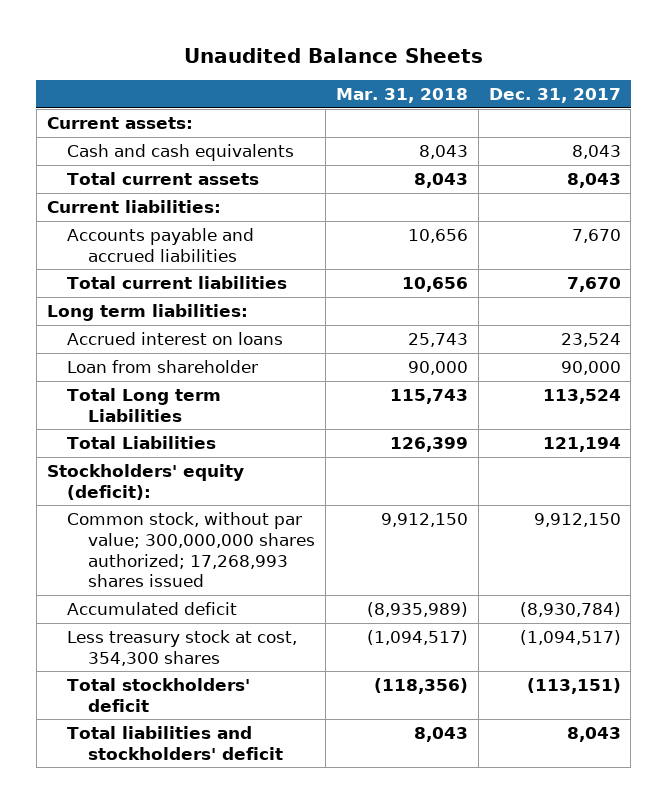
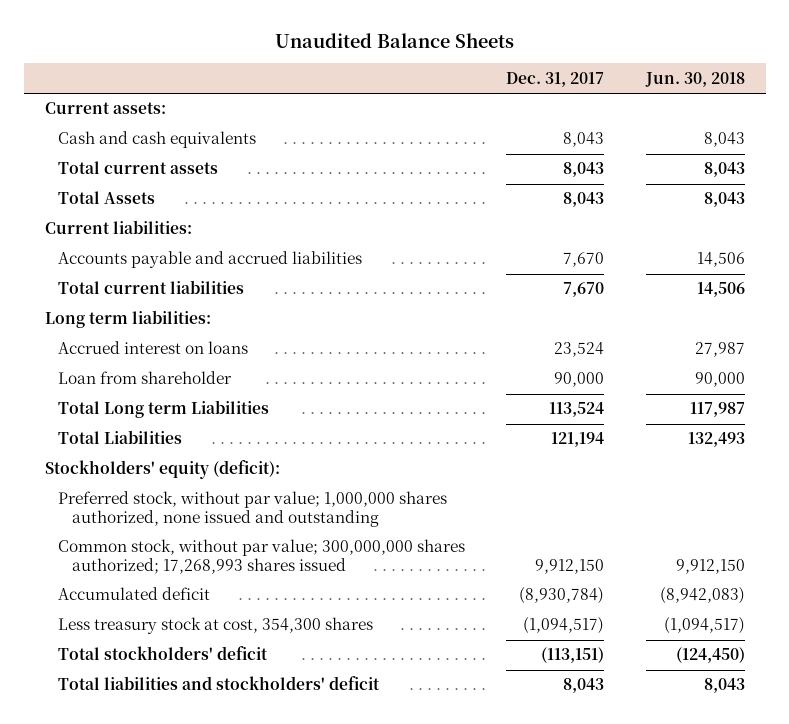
[335,88,468,104] Mar. 31, 2018 -> none
none -> [644,71,745,87] Jun. 30, 2018
none -> [58,191,156,205] Total Assets
none -> [58,491,448,528] Preferred stock, without par value; 1,000,000 shares authorized, none issued and outstanding

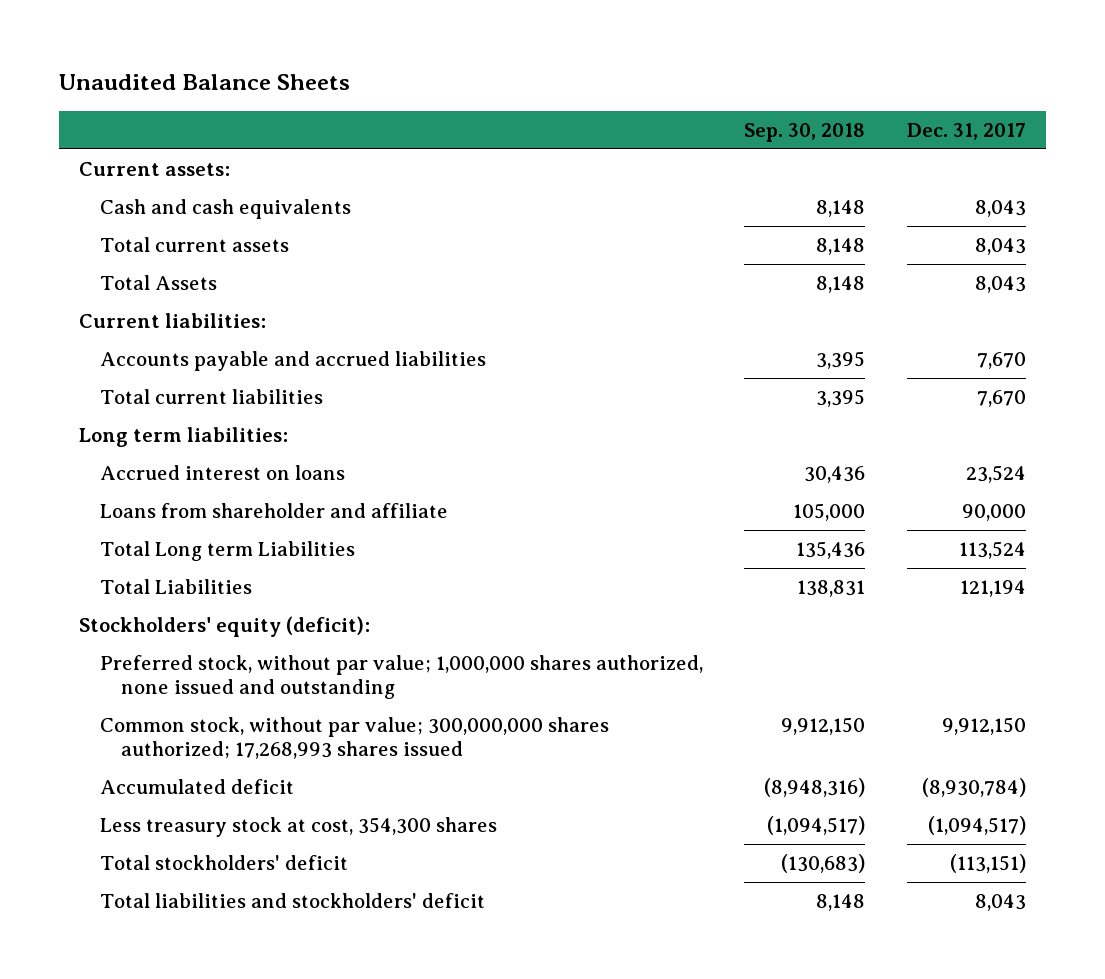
[644,71,745,87] Jun. 30, 2018 -> none
none -> [744,122,866,142] Sep. 30, 2018
[58,371,233,385] Loan from shareholder -> [100,502,449,518] Loans from shareholder and affiliate

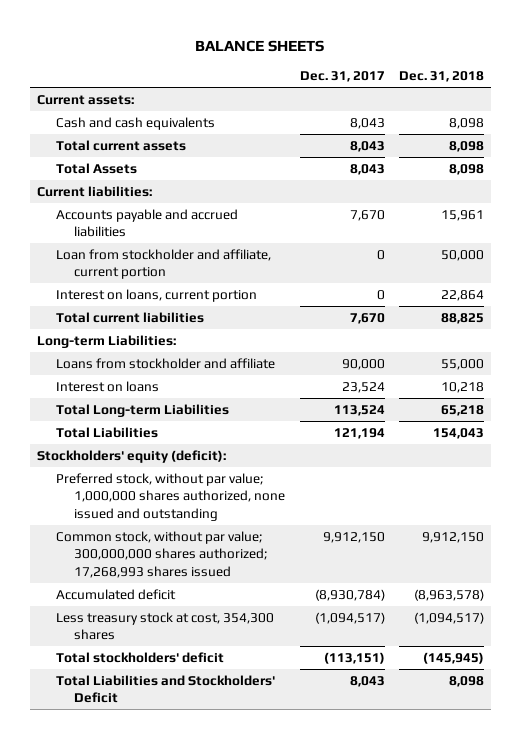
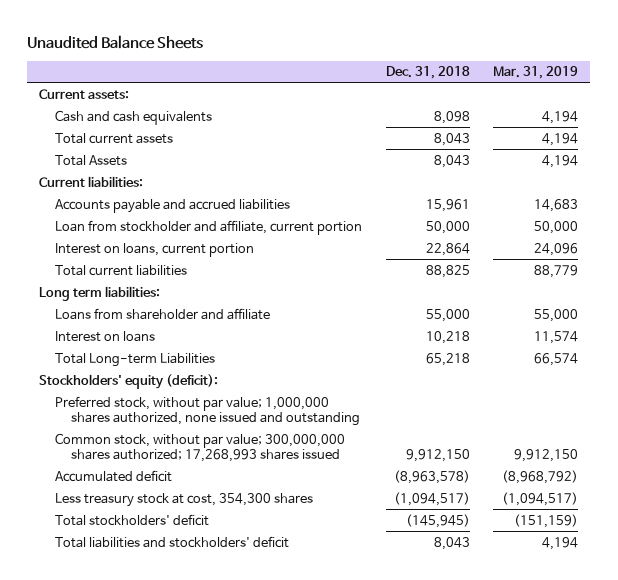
[195,39,325,52] BALANCE SHEETS -> [27,34,204,49] Unaudited Balance Sheets
[299,70,385,82] Dec. 31, 2017 -> none
none -> [493,66,579,80] Mar. 31, 2019
[448,140,484,152] 8,098 -> [433,132,470,146] 8,043
[448,163,484,175] 8,098 -> [433,154,470,168] 8,043
[36,334,176,348] Long-term Liabilities: -> [39,285,161,301] Long term liabilities:
[55,357,275,369] Loans from stockholder and affiliate -> [55,307,271,320] Loans from shareholder and affiliate
[55,426,158,438] Total Liabilities -> none
[55,674,275,704] Total Liabilities and Stockholders' Deficit -> [55,535,290,548] Total liabilities and stockholders' deficit
[448,675,484,687] 8,098 -> [433,536,470,550] 8,043

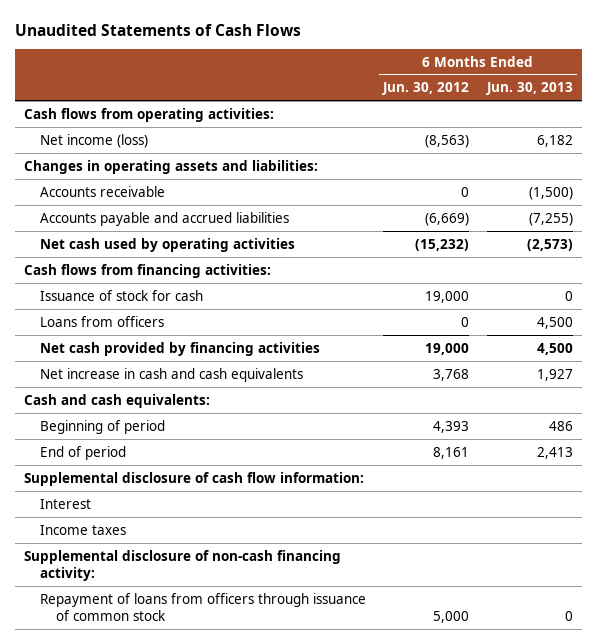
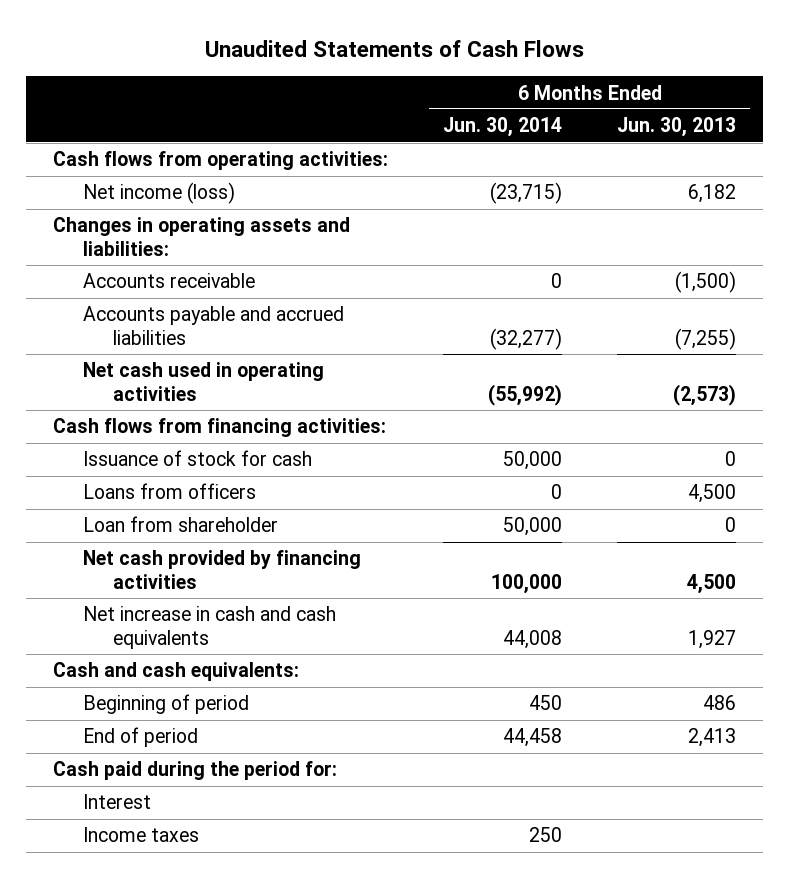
[382,82,470,96] Jun. 30, 2012 -> none
none -> [443,117,563,138] Jun. 30, 2014
[39,237,295,252] Net cash used by operating activities -> [83,362,325,402] Net cash used in operating activities
none -> [83,516,279,533] Loan from shareholder
[23,471,364,486] Supplemental disclosure of cash flow information: -> none
none -> [53,761,338,781] Cash paid during the period for:
[23,549,341,581] Supplemental disclosure of non-cash financing activity: -> none
[39,592,366,621] Repayment of loans from officers through issuance of common stock -> none

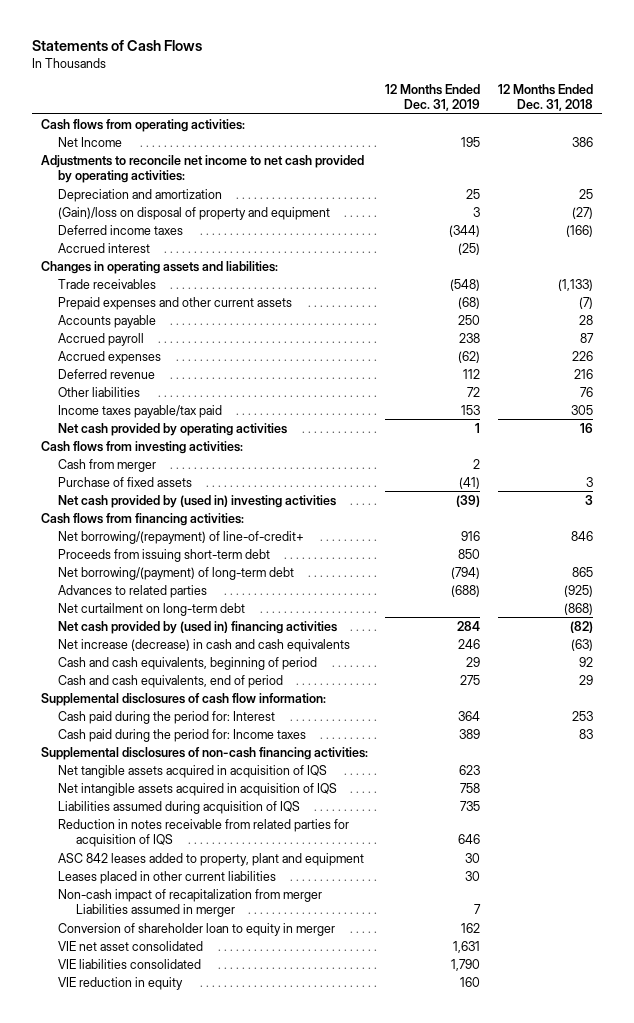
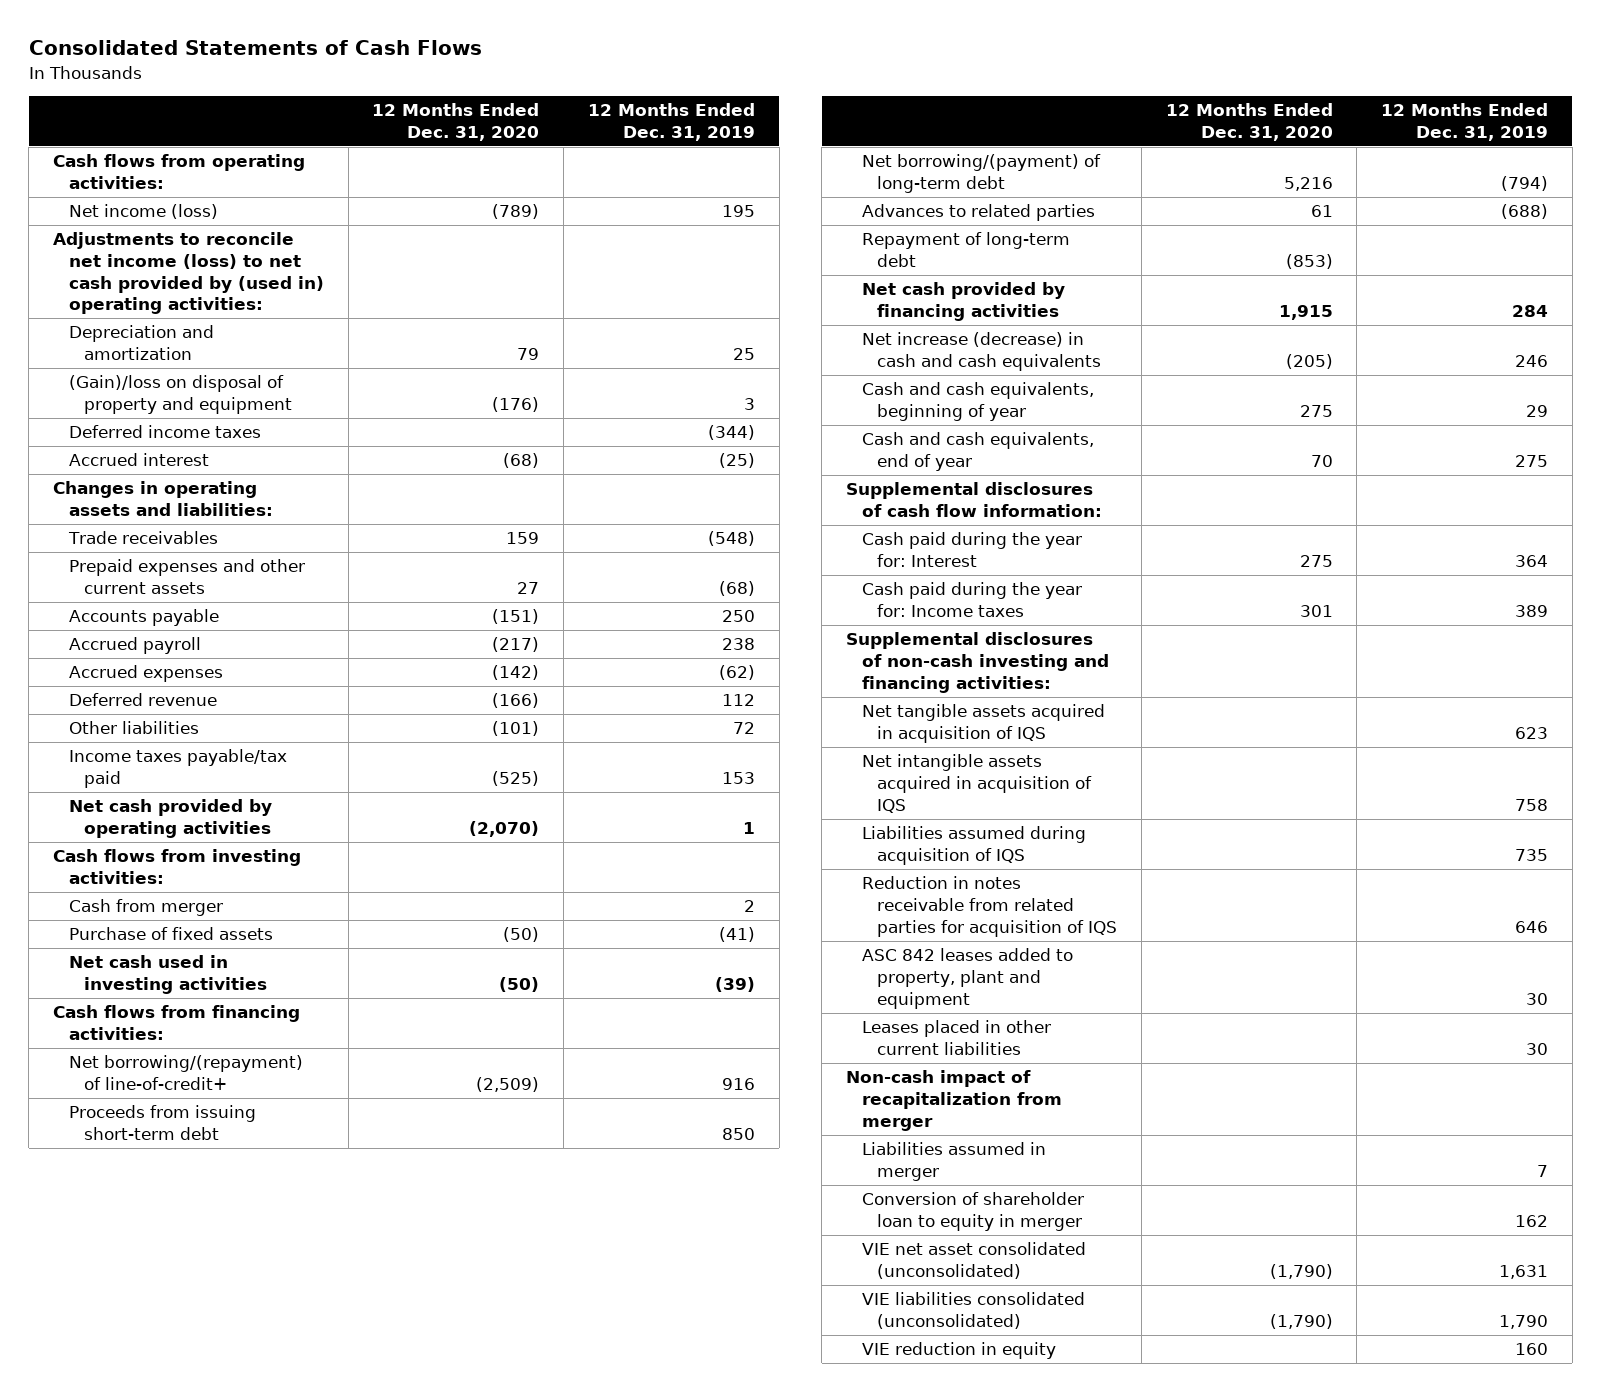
[31,39,202,51] Statements of Cash Flows -> [28,40,482,56] Consolidated Statements of Cash Flows
[498,83,594,112] 12 Months Ended Dec. 31, 2018 -> none
none -> [372,103,540,141] 12 Months Ended Dec. 31, 2020
[58,136,123,147] Net Income -> [68,204,218,220] Net income (loss)
[40,154,364,184] Adjustments to reconcile net income to net cash provided by operating activities: -> [53,232,324,315] Adjustments to reconcile net income (loss) to net cash provided by (used in) operating activities:
[58,494,337,508] Net cash provided by (used in) investing activities -> [68,955,268,995] Net cash used in investing activities
[58,602,246,616] Net curtailment on long-term debt -> none
none -> [861,232,1070,268] Repayment of long-term debt
[58,620,338,634] Net cash provided by (used in) financing activities -> [861,282,1065,322] Net cash provided by financing activities
[58,656,318,670] Cash and cash equivalents, beginning of period -> [861,382,1094,422] Cash and cash equivalents, beginning of year
[58,674,284,688] Cash and cash equivalents, end of period -> [861,432,1094,472] Cash and cash equivalents, end of year
[58,710,276,724] Cash paid during the period for: Interest -> [861,532,1082,568] Cash paid during the year for: Interest
[58,728,307,742] Cash paid during the period for: Income taxes -> [861,582,1082,618] Cash paid during the year for: Income taxes
[40,746,368,760] Supplemental disclosures of non-cash financing activities: -> [846,632,1109,693] Supplemental disclosures of non-cash investing and financing activities:
none -> [846,1070,1062,1131] Non-cash impact of recapitalization from merger
[58,888,323,918] Non-cash impact of recapitalization from merger Liabilities assumed in merger -> [861,1142,1046,1182] Liabilities assumed in merger
[58,940,204,951] VIE net asset consolidated -> [861,1242,1086,1280] VIE net asset consolidated (unconsolidated)
[58,958,202,969] VIE liabilities consolidated -> [861,1292,1085,1330] VIE liabilities consolidated (unconsolidated)

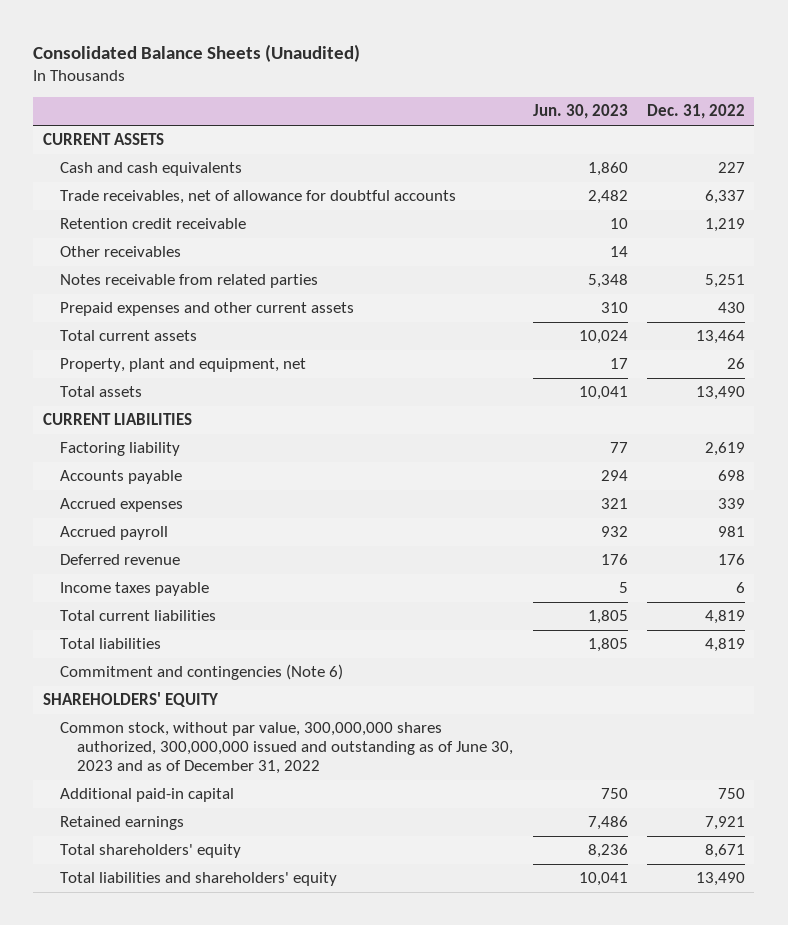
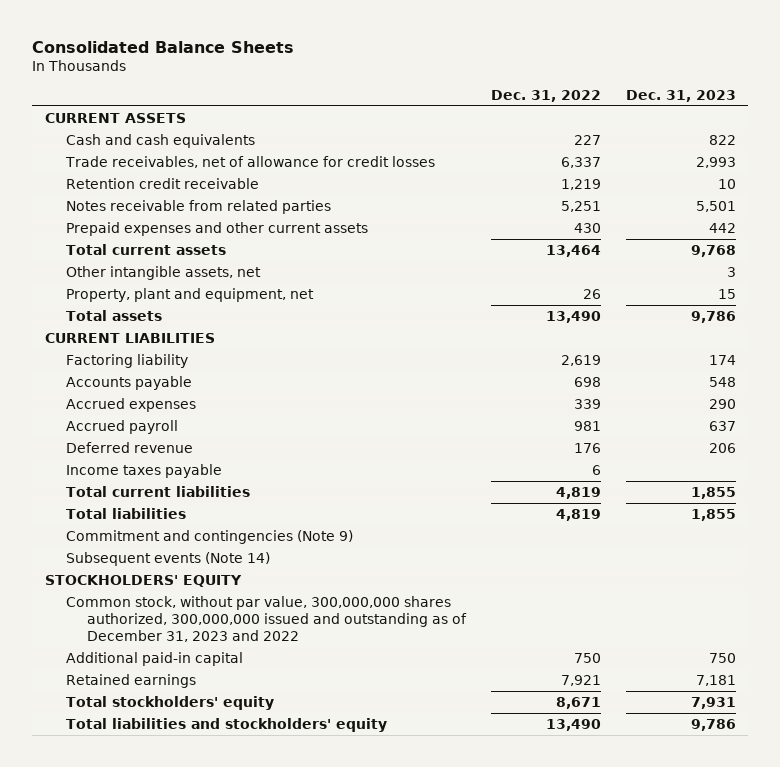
[33,43,361,62] Consolidated Balance Sheets (Unaudited) -> [32,40,295,53] Consolidated Balance Sheets
[532,104,628,120] Jun. 30, 2023 -> none
none -> [625,89,736,102] Dec. 31, 2023
[60,190,457,205] Trade receivables, net of allowance for doubtful accounts -> [64,155,435,168] Trade receivables, net of allowance for credit losses
[60,246,182,258] Other receivables -> none
none -> [65,265,261,280] Other intangible assets, net
[60,664,344,681] Commitment and contingencies (Note 6) -> [65,529,353,544] Commitment and contingencies (Note 9)
none -> [65,551,270,566] Subsequent events (Note 14)
[42,692,218,708] SHAREHOLDERS' EQUITY -> [44,574,242,587] STOCKHOLDERS' EQUITY
[60,722,514,775] Common stock, without par value, 300,000,000 shares authorized, 300,000,000 issued and outstanding as of June 30, 2023 and as of December 31, 2022 -> [65,595,467,643] Common stock, without par value, 300,000,000 shares authorized, 300,000,000 issued and outstanding as of December 31, 2023 and 2022
[60,844,242,859] Total shareholders' equity -> [65,695,274,710] Total stockholders' equity
[60,872,338,887] Total liabilities and shareholders' equity -> [65,717,387,732] Total liabilities and stockholders' equity

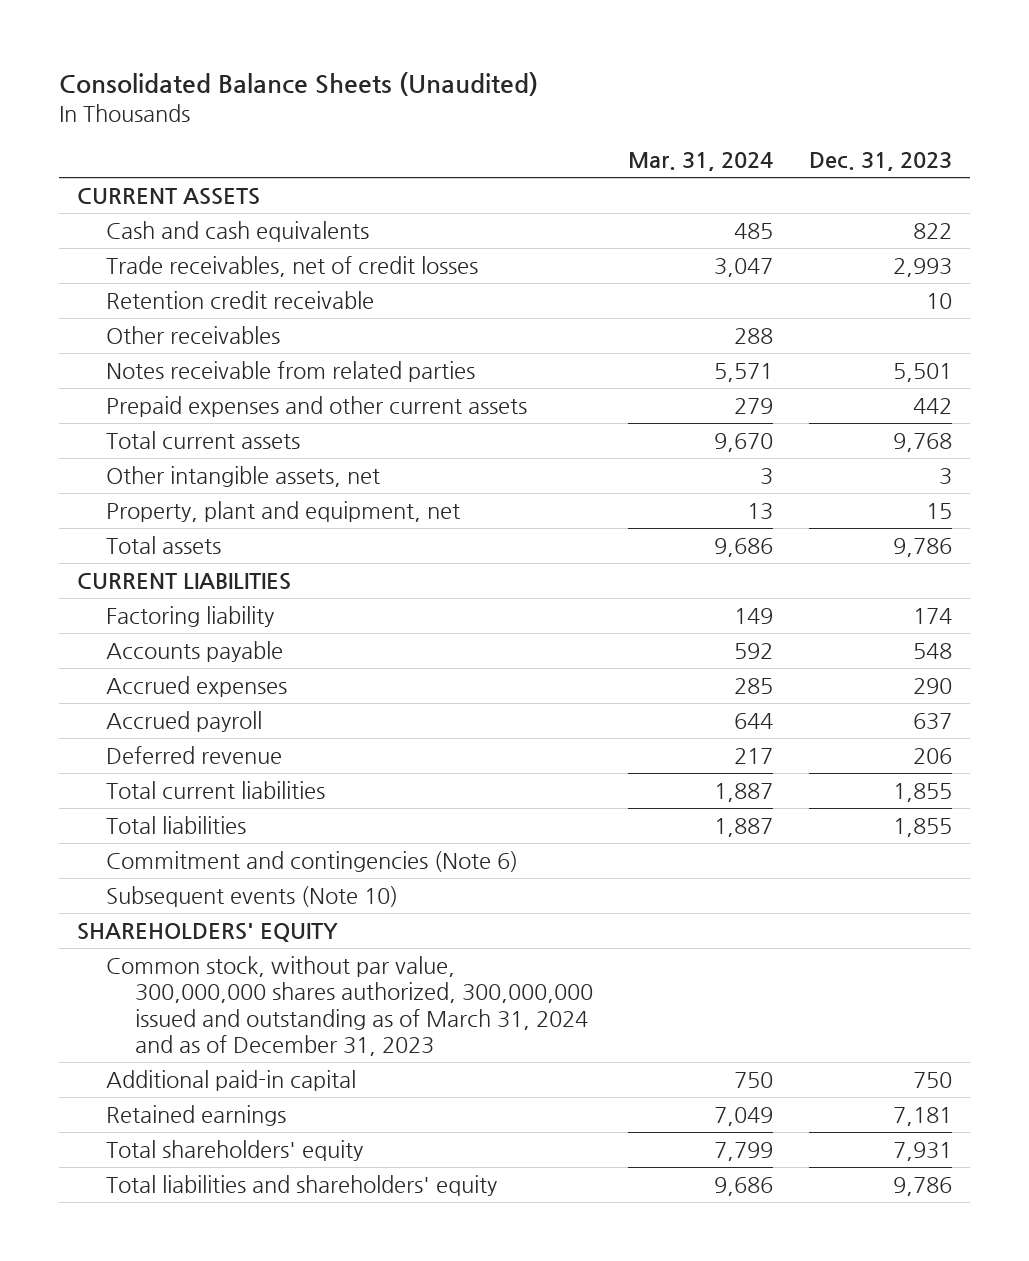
[32,40,295,53] Consolidated Balance Sheets -> [59,72,539,97] Consolidated Balance Sheets (Unaudited)
[490,89,601,102] Dec. 31, 2022 -> none
none -> [628,152,774,172] Mar. 31, 2024
[64,155,435,168] Trade receivables, net of allowance for credit losses -> [105,256,478,278] Trade receivables, net of credit losses
none -> [105,326,280,345] Other receivables
[65,463,222,478] Income taxes payable -> none
[65,529,353,544] Commitment and contingencies (Note 9) -> [105,851,518,873] Commitment and contingencies (Note 6)
[65,551,270,566] Subsequent events (Note 14) -> [105,886,398,908] Subsequent events (Note 10)
[44,574,242,587] STOCKHOLDERS' EQUITY -> [76,923,338,943] SHAREHOLDERS' EQUITY
[65,595,467,643] Common stock, without par value, 300,000,000 shares authorized, 300,000,000 issued and outstanding as of December 31, 2023 and 2022 -> [105,956,594,1056] Common stock, without par value, 300,000,000 shares authorized, 300,000,000 issued and outstanding as of March 31, 2024 and as of December 31, 2023
[65,695,274,710] Total stockholders' equity -> [105,1140,363,1162] Total shareholders' equity
[65,717,387,732] Total liabilities and stockholders' equity -> [105,1175,497,1197] Total liabilities and shareholders' equity

